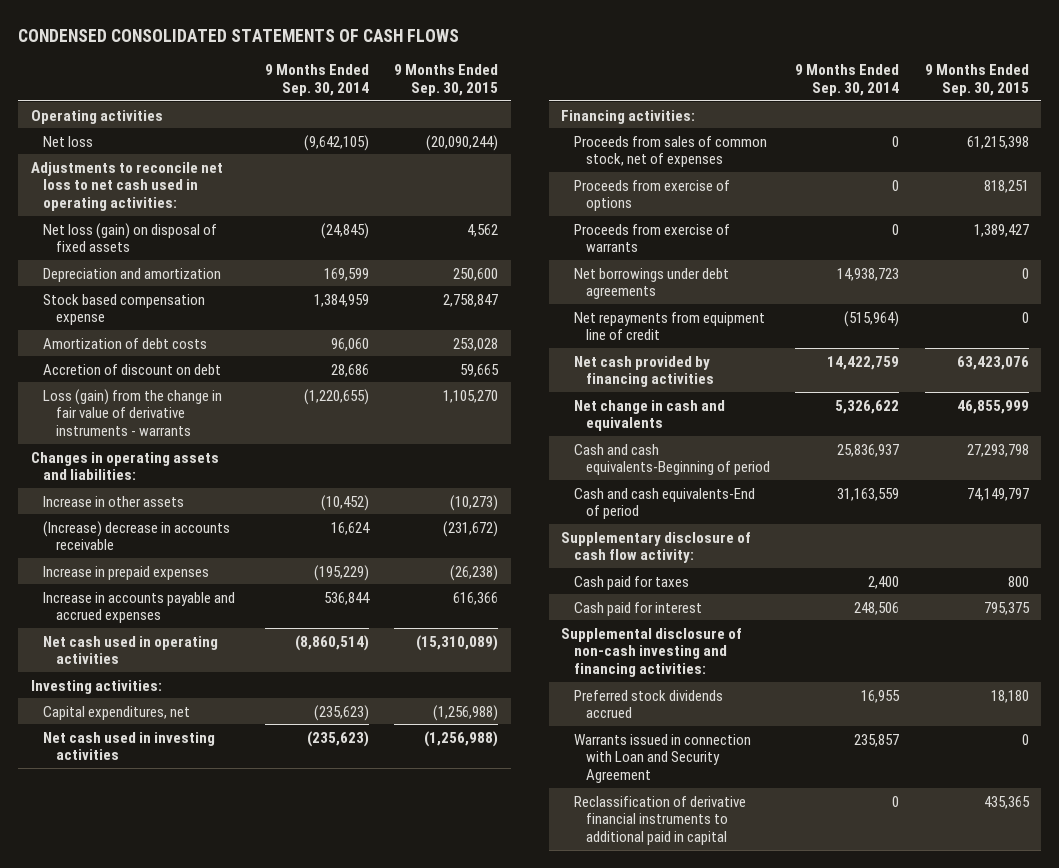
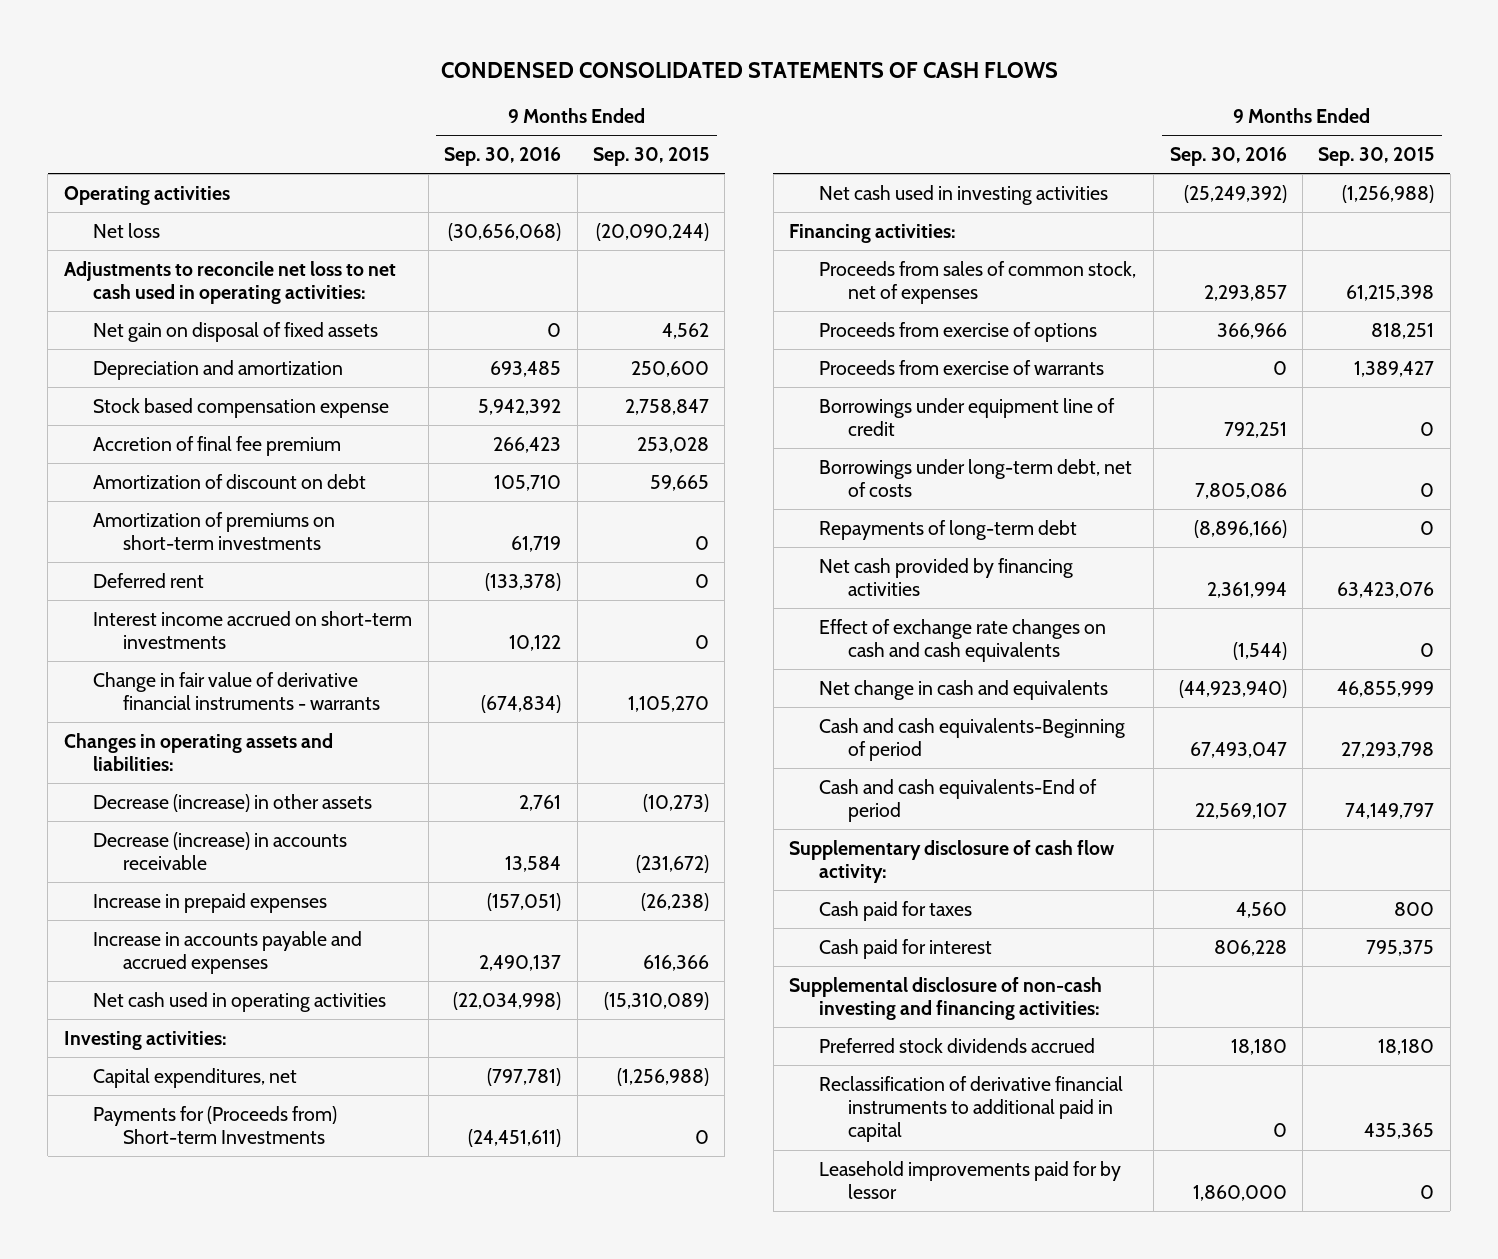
[265,64,370,96] 9 Months Ended Sep. 30, 2014 -> none
none -> [444,147,562,167] Sep. 30, 2016
[43,222,218,253] Net loss (gain) on disposal of fixed assets -> [93,321,379,342] Net gain on disposal of fixed assets
[43,337,208,349] Amortization of debt costs -> [93,435,342,456] Accretion of final fee premium
[43,363,222,375] Accretion of discount on debt -> [93,473,367,489] Amortization of discount on debt
none -> [93,511,336,551] Amortization of premiums on short-term investments
none -> [93,572,205,588] Deferred rent
none -> [93,610,413,650] Interest income accrued on short-term investments
[43,388,223,436] Loss (gain) from the change in fair value of derivative instruments - warrants -> [93,671,380,711] Change in fair value of derivative financial instruments - warrants
[43,495,185,507] Increase in other assets -> [93,793,373,812] Decrease (increase) in other assets
[43,520,231,551] (Increase) decrease in accounts receivable -> [93,831,348,871] Decrease (increase) in accounts receivable
none -> [93,1105,338,1145] Payments for (Proceeds from) Short-term Investments
[573,267,729,300] Net borrowings under debt agreements -> none
[573,311,765,341] Net repayments from equipment line of credit -> none
none -> [818,397,1115,437] Borrowings under equipment line of credit
none -> [818,458,1132,498] Borrowings under long-term debt, net of costs
none -> [818,519,1077,540] Repayments of long-term debt
none -> [818,618,1106,663] Effect of exchange rate changes on cash and cash equivalents
[573,733,751,783] Warrants issued in connection with Loan and Security Agreement -> none
none -> [818,1160,1121,1200] Leasehold improvements paid for by lessor

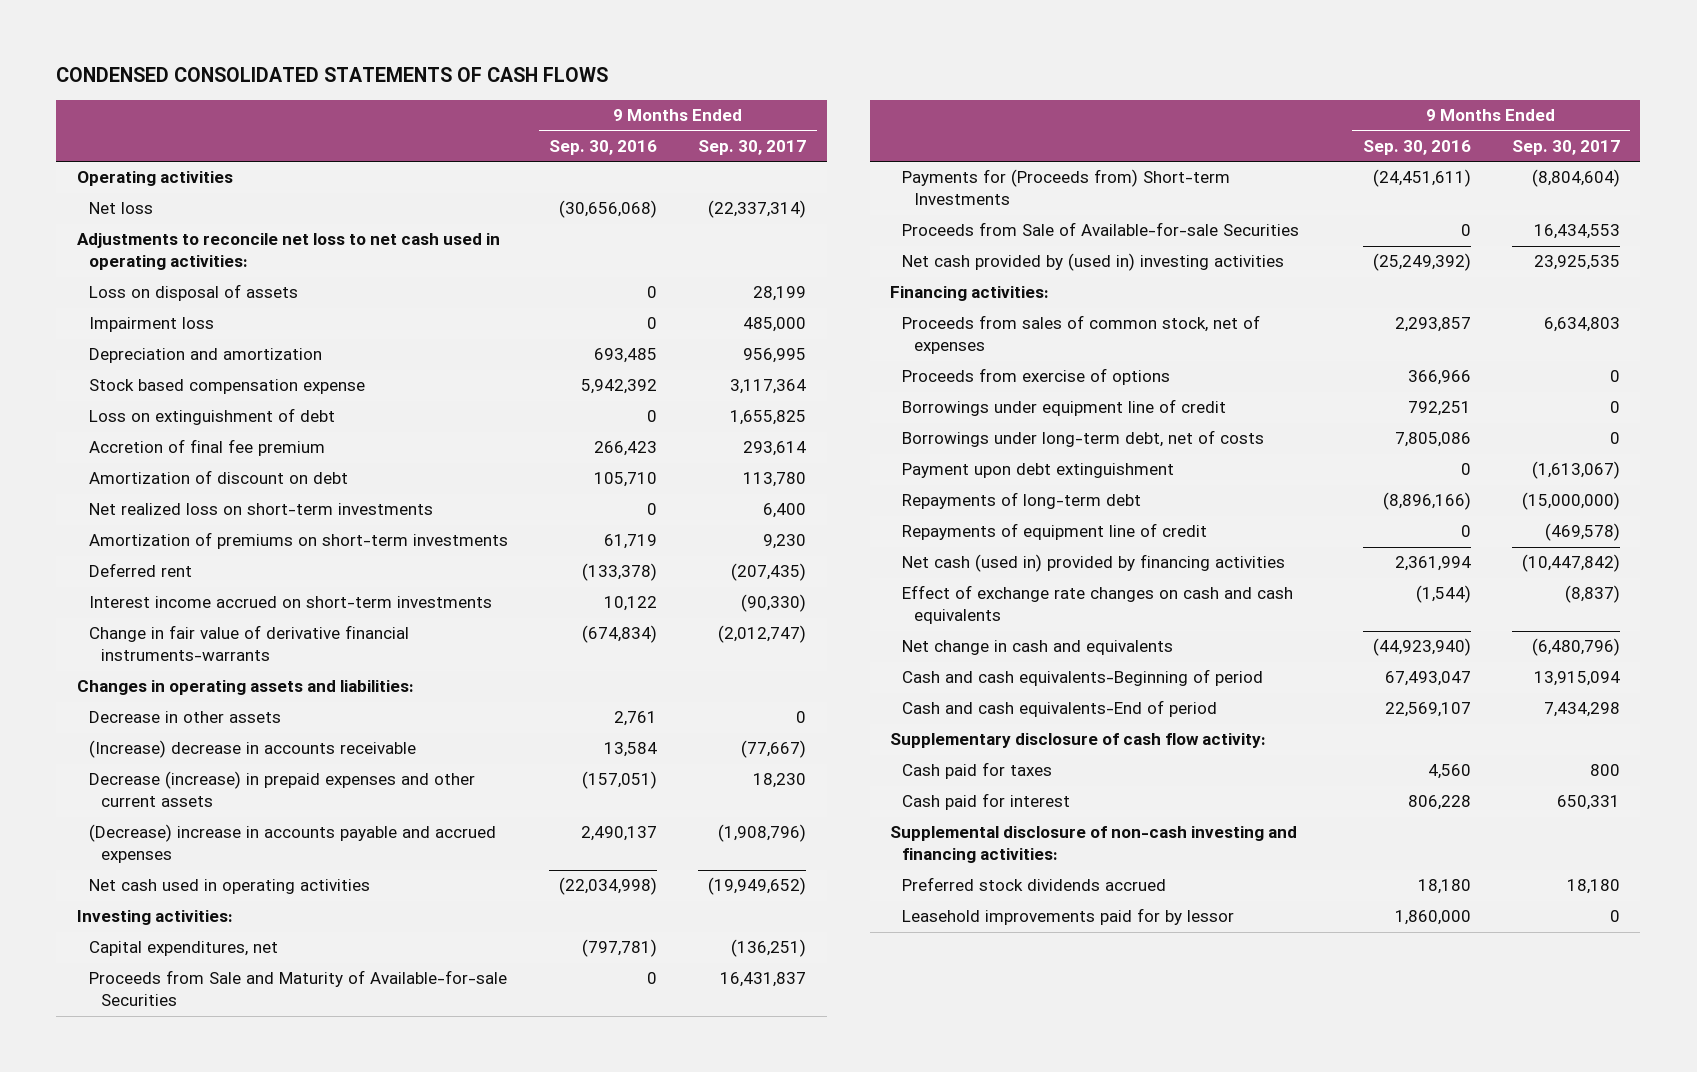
[592,147,709,167] Sep. 30, 2015 -> none
none -> [698,139,807,155] Sep. 30, 2017
[93,321,379,342] Net gain on disposal of fixed assets -> [88,284,298,302] Loss on disposal of assets
none -> [88,317,214,333] Impairment loss
none -> [88,408,335,426] Loss on extinguishment of debt
none -> [88,503,433,516] Net realized loss on short-term investments
[93,671,380,711] Change in fair value of derivative financial instruments - warrants -> [88,625,409,662] Change in fair value of derivative financial instruments-warrants
[93,793,373,812] Decrease (increase) in other assets -> [88,711,281,724] Decrease in other assets
[93,831,348,871] Decrease (increase) in accounts receivable -> [88,740,416,759] (Increase) decrease in accounts receivable
[93,892,328,913] Increase in prepaid expenses -> [88,771,475,808] Decrease (increase) in prepaid expenses and other current assets
[93,930,363,975] Increase in accounts payable and accrued expenses -> [88,824,496,864] (Decrease) increase in accounts payable and accrued expenses
none -> [88,970,507,1007] Proceeds from Sale and Maturity of Available-for-sale Securities
none -> [902,222,1300,237] Proceeds from Sale of Available-for-sale Securities
[818,184,1108,205] Net cash used in investing activities -> [902,253,1285,272] Net cash provided by (used in) investing activities
[818,359,1104,375] Proceeds from exercise of warrants -> none
none -> [902,463,1175,479] Payment upon debt extinguishment
none -> [902,523,1208,541] Repayments of equipment line of credit
[818,557,1073,597] Net cash provided by financing activities -> [902,554,1286,573] Net cash (used in) provided by financing activities
[818,1075,1123,1143] Reclassification of derivative financial instruments to additional paid in capital -> none

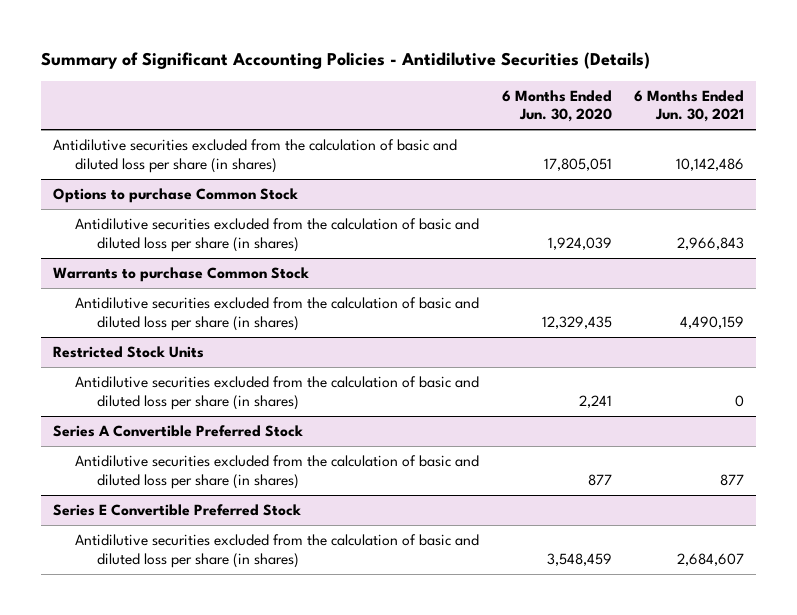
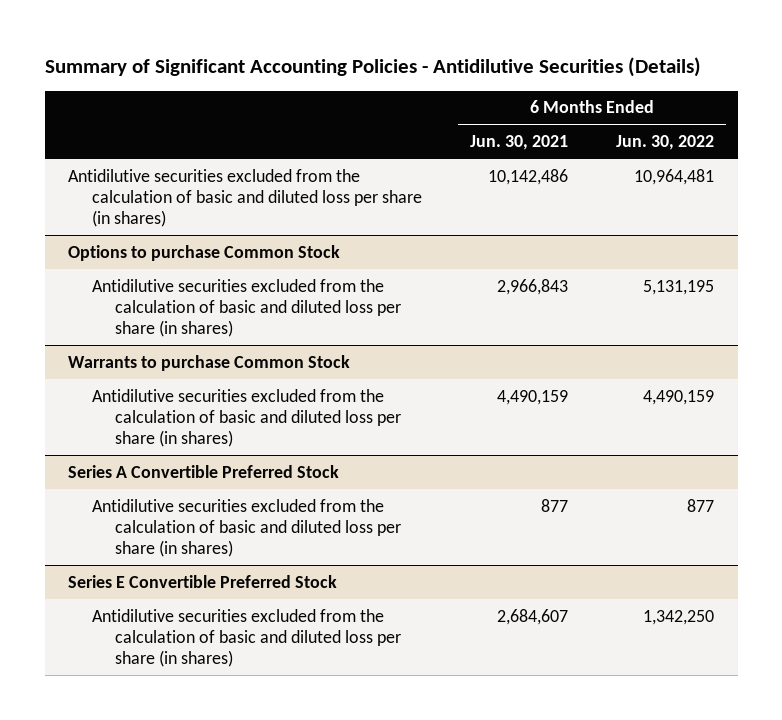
[501,89,612,123] 6 Months Ended Jun. 30, 2020 -> none
none -> [615,135,714,151] Jun. 30, 2022
[52,346,204,359] Restricted Stock Units -> none
[74,376,479,410] Antidilutive securities excluded from the calculation of basic and diluted loss per share (in shares) -> none

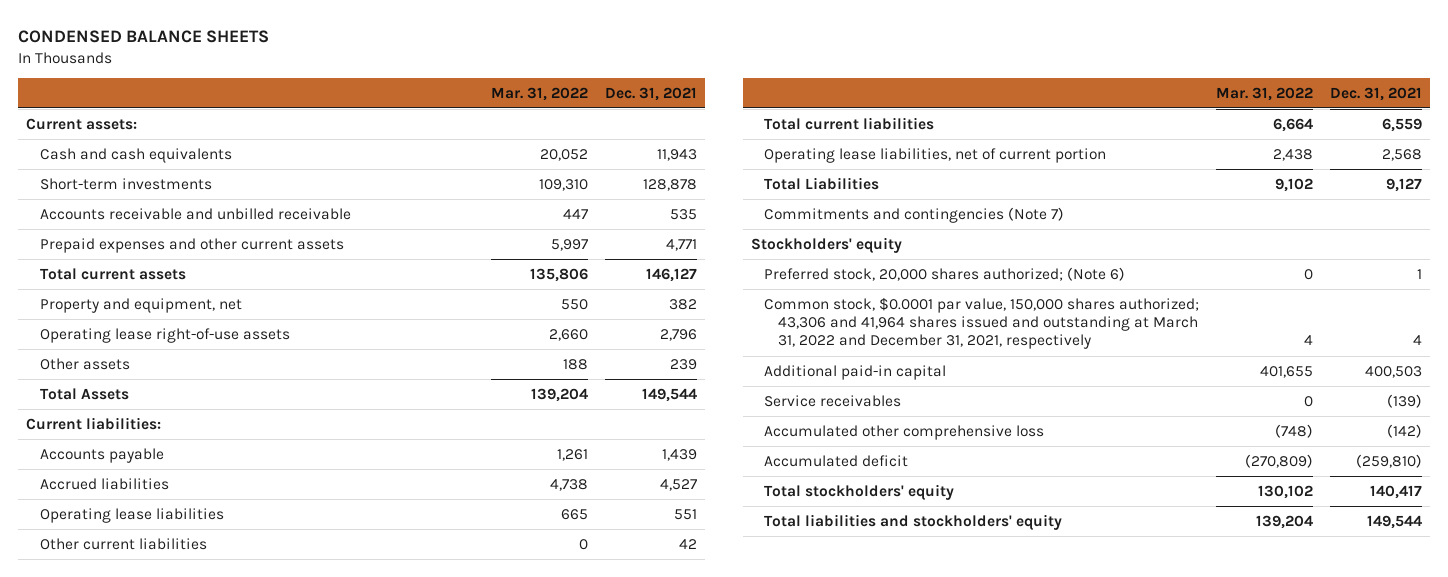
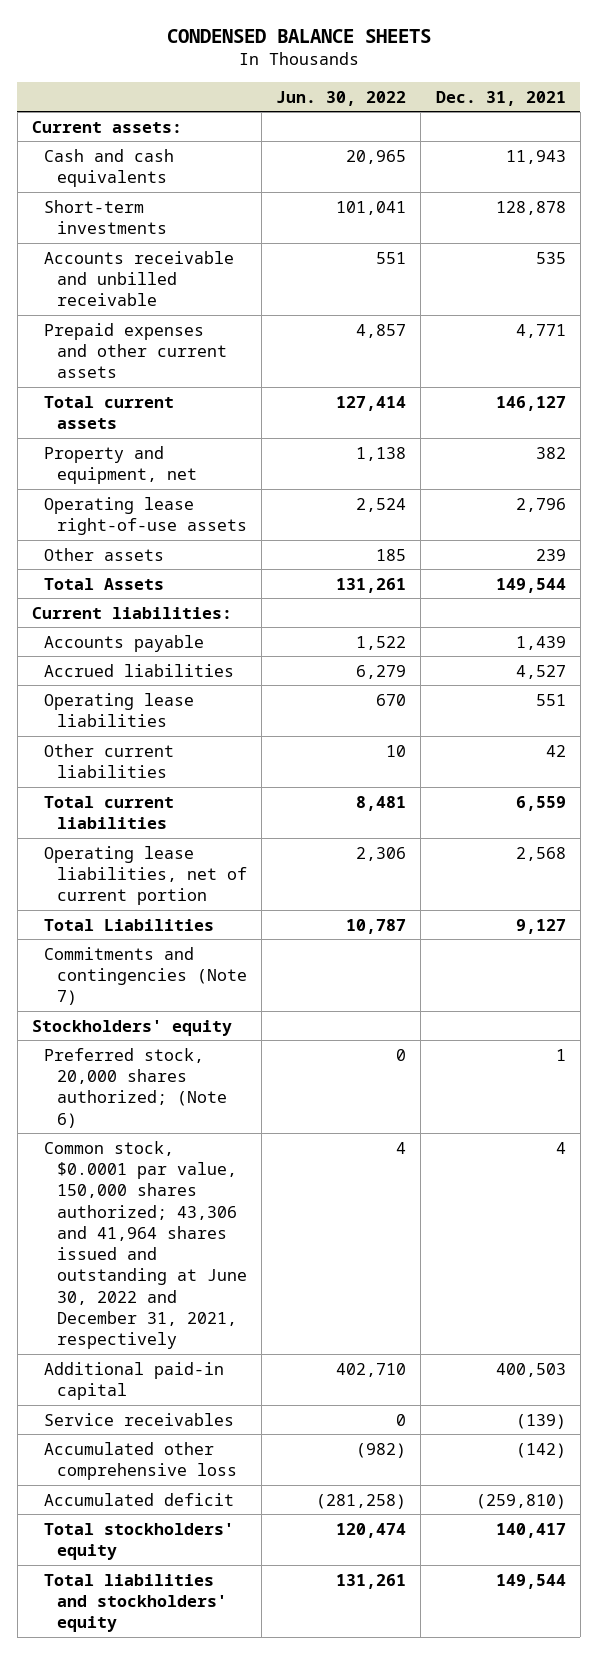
[491,86,589,101] Mar. 31, 2022 -> none
none -> [276,90,407,106] Jun. 30, 2022
[764,296,1200,350] Common stock, $0.0001 par value, 150,000 shares authorized; 43,306 and 41,964 shares issued and outstanding at March 31, 2022 and December 31, 2021, respectively -> [44,1140,247,1350] Common stock, $0.0001 par value, 150,000 shares authorized; 43,306 and 41,964 shares issued and outstanding at June 30, 2022 and December 31, 2021, respectively

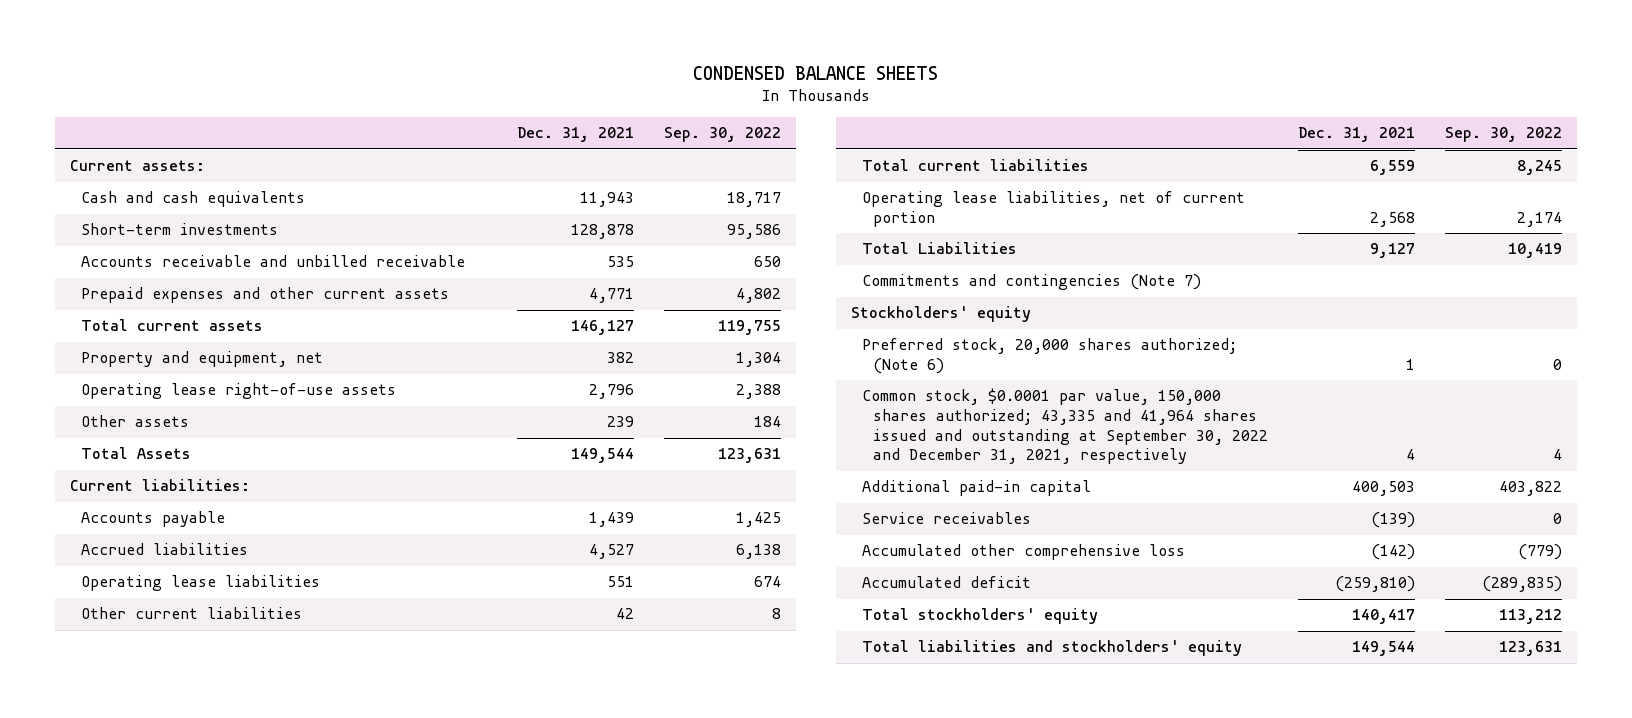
[276,90,407,106] Jun. 30, 2022 -> none
none -> [664,127,782,143] Sep. 30, 2022
[44,1140,247,1350] Common stock, $0.0001 par value, 150,000 shares authorized; 43,306 and 41,964 shares issued and outstanding at June 30, 2022 and December 31, 2021, respectively -> [862,388,1269,465] Common stock, $0.0001 par value, 150,000 shares authorized; 43,335 and 41,964 shares issued and outstanding at September 30, 2022 and December 31, 2021, respectively

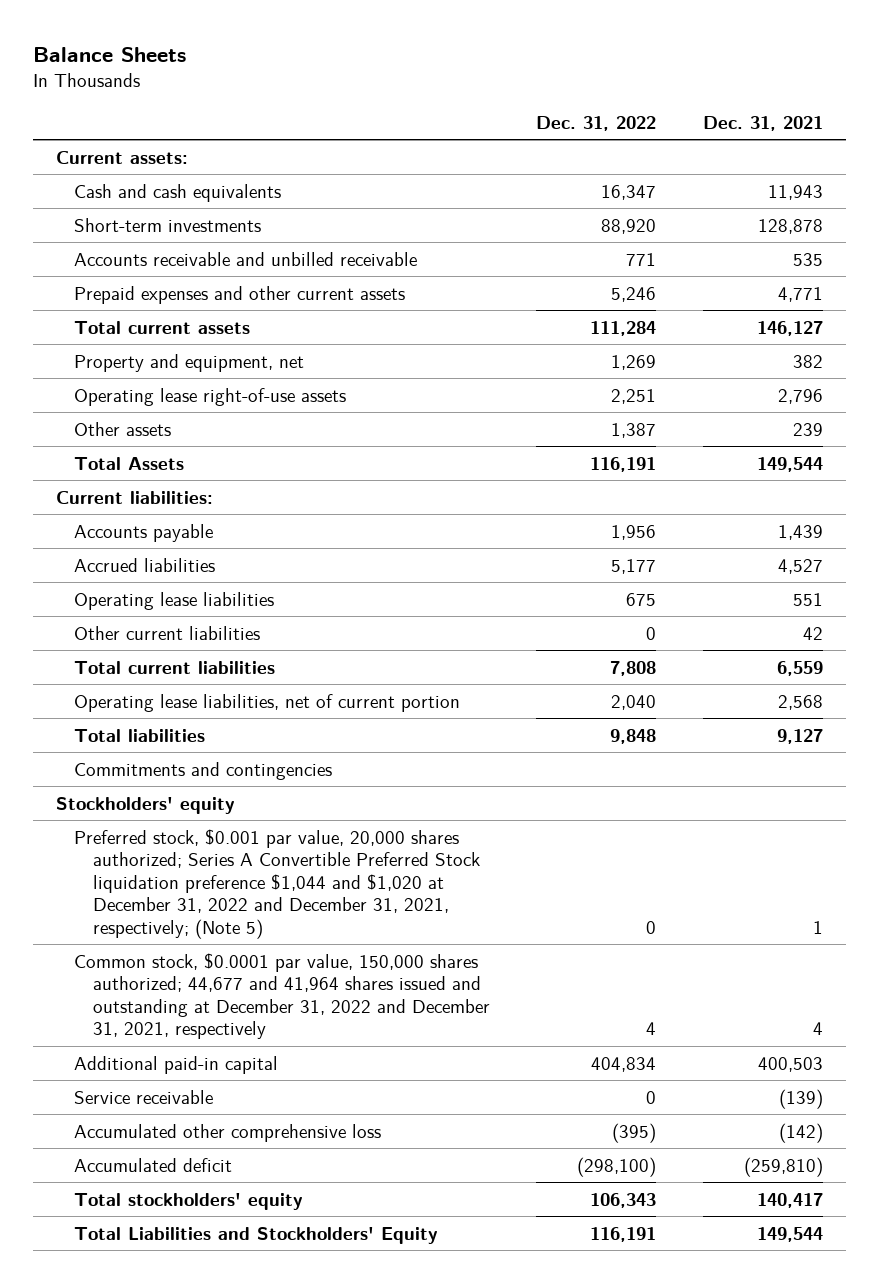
[693,65,939,80] CONDENSED BALANCE SHEETS -> [32,46,186,62] Balance Sheets
[664,127,782,143] Sep. 30, 2022 -> none
none -> [536,115,657,131] Dec. 31, 2022
[862,242,1018,255] Total Liabilities -> [74,728,206,742] Total liabilities
[862,274,1202,291] Commitments and contingencies (Note 7) -> [74,761,333,780] Commitments and contingencies
[862,338,1238,374] Preferred stock, 20,000 shares authorized; (Note 6) -> [74,828,480,939] Preferred stock, $0.001 par value, 20,000 shares authorized; Series A Convertible Preferred Stock liquidation preference $1,044 and $1,020 at December 31, 2022 and December 31, 2021, respectively; (Note 5)
[862,388,1269,465] Common stock, $0.0001 par value, 150,000 shares authorized; 43,335 and 41,964 shares issued and outstanding at September 30, 2022 and December 31, 2021, respectively -> [74,952,490,1040] Common stock, $0.0001 par value, 150,000 shares authorized; 44,677 and 41,964 shares issued and outstanding at December 31, 2022 and December 31, 2021, respectively
[862,512,1032,525] Service receivables -> [74,1089,214,1104] Service receivable
[862,640,1243,657] Total liabilities and stockholders' equity -> [74,1226,439,1244] Total Liabilities and Stockholders' Equity

